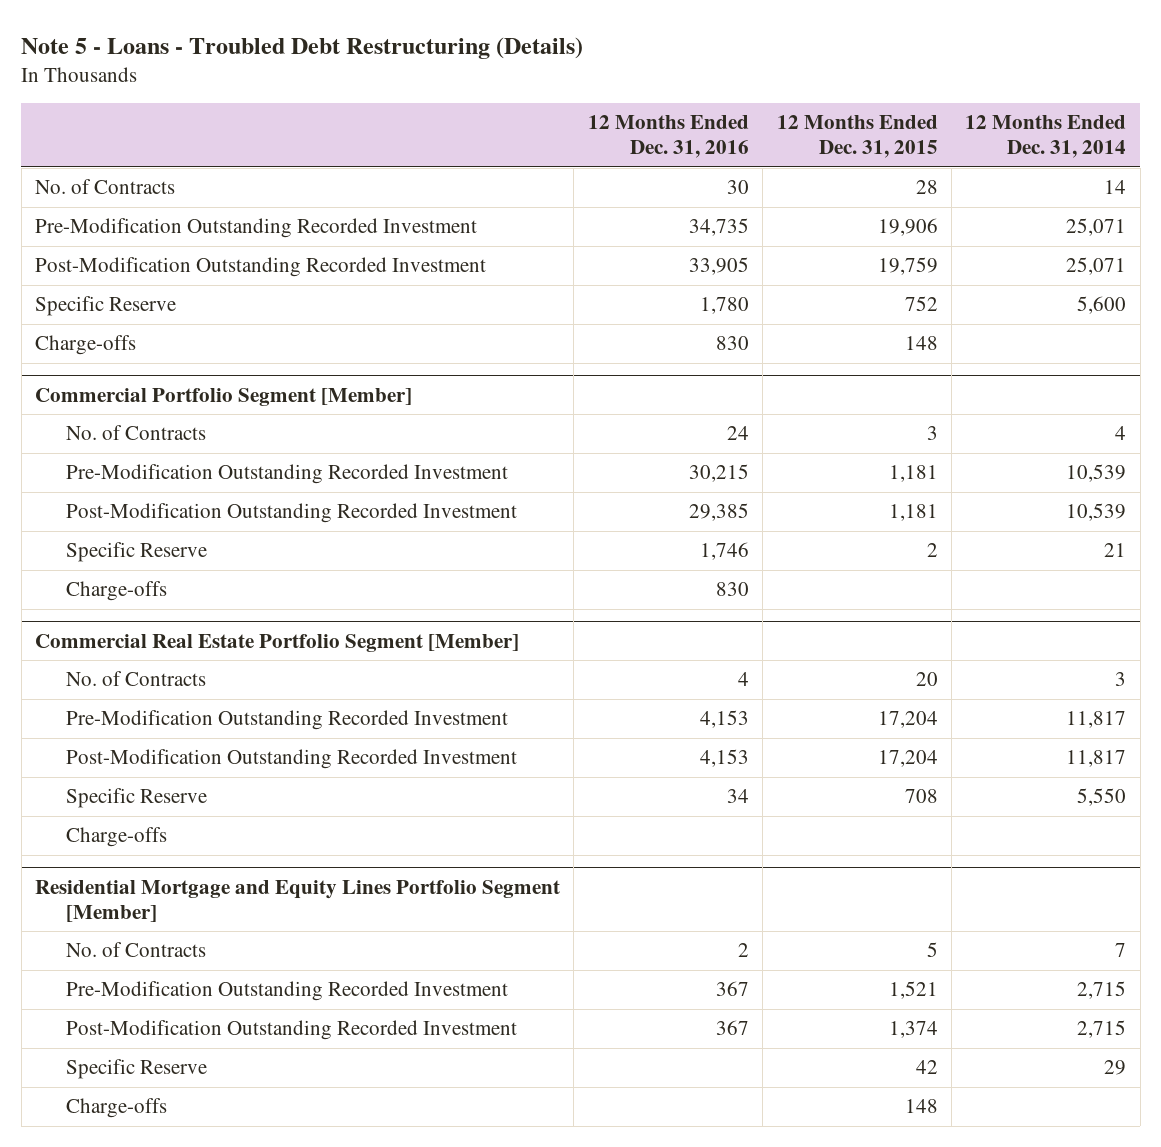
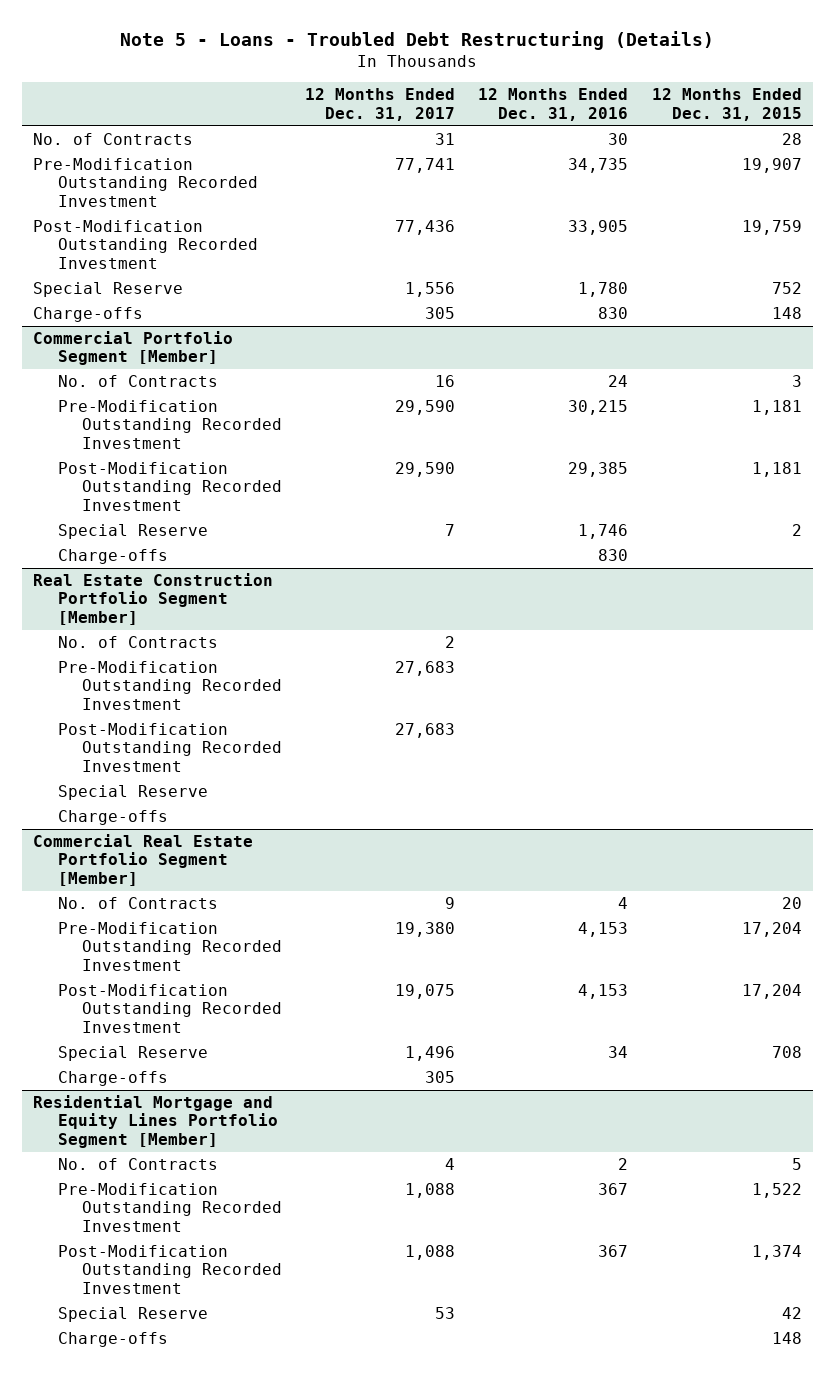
[965,115,1127,159] 12 Months Ended Dec. 31, 2014 -> none
none -> [305,88,456,121] 12 Months Ended Dec. 31, 2017
[877,218,938,237] 19,906 -> [741,158,802,174] 19,907
[35,296,177,317] Specific Reserve -> [33,282,184,298] Special Reserve
[65,542,207,563] Specific Reserve -> [57,524,208,540] Special Reserve
none -> [33,573,274,625] Real Estate Construction Portfolio Segment [Member]
none -> [57,636,218,649] No. of Contracts
none -> [57,661,283,710] Pre-Modification Outstanding Recorded Investment
none -> [57,723,283,772] Post-Modification Outstanding Recorded Investment
none -> [57,785,208,801] Special Reserve
none -> [57,810,168,826] Charge-offs
[65,788,207,809] Specific Reserve -> [57,1046,208,1062] Special Reserve
[888,981,938,1000] 1,521 -> [751,1183,802,1199] 1,522
[65,1059,207,1080] Specific Reserve -> none
none -> [57,1307,208,1323] Special Reserve

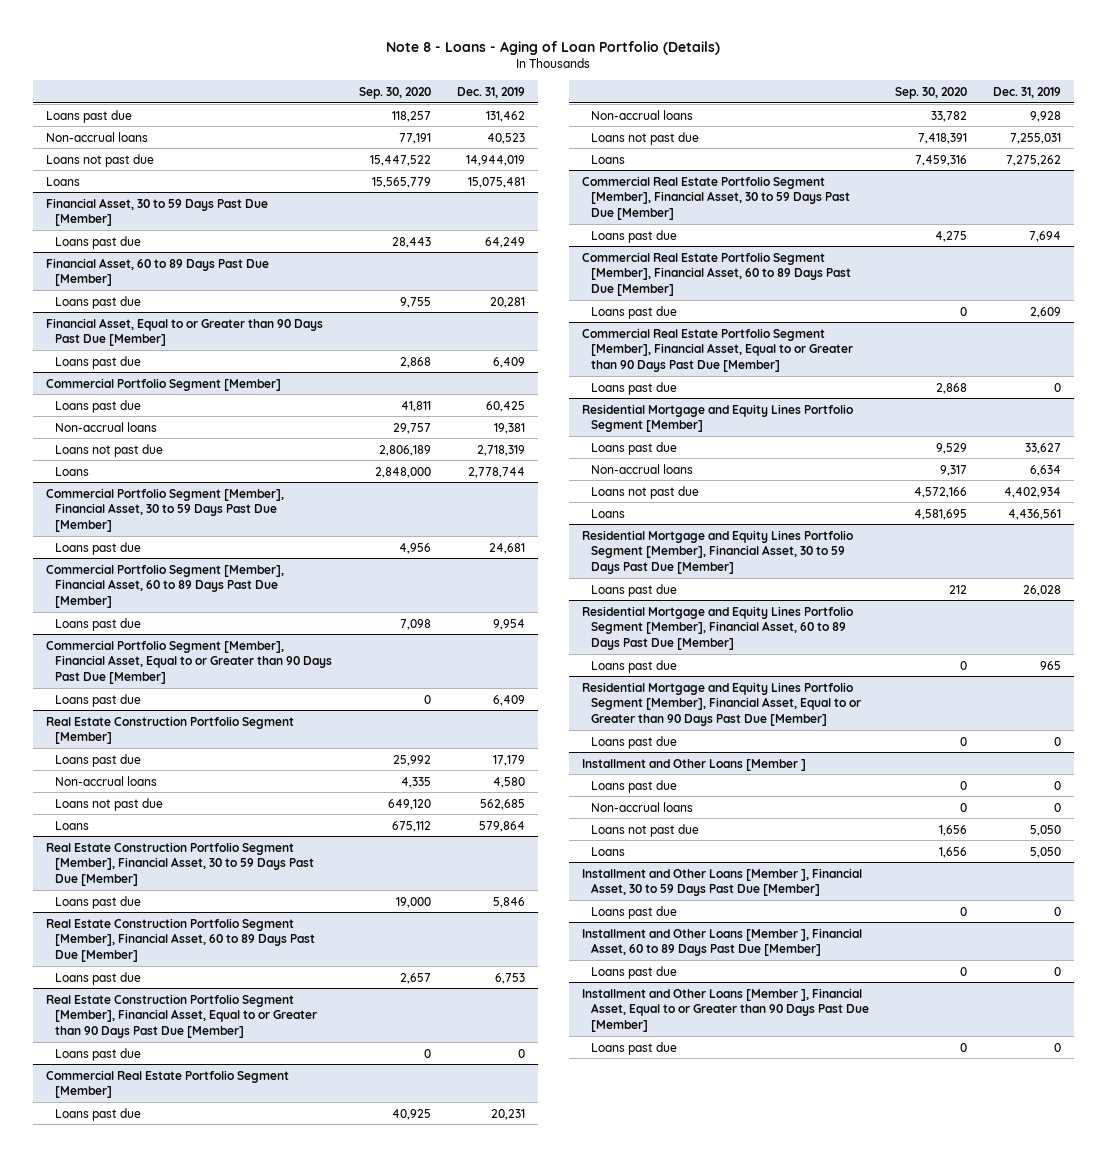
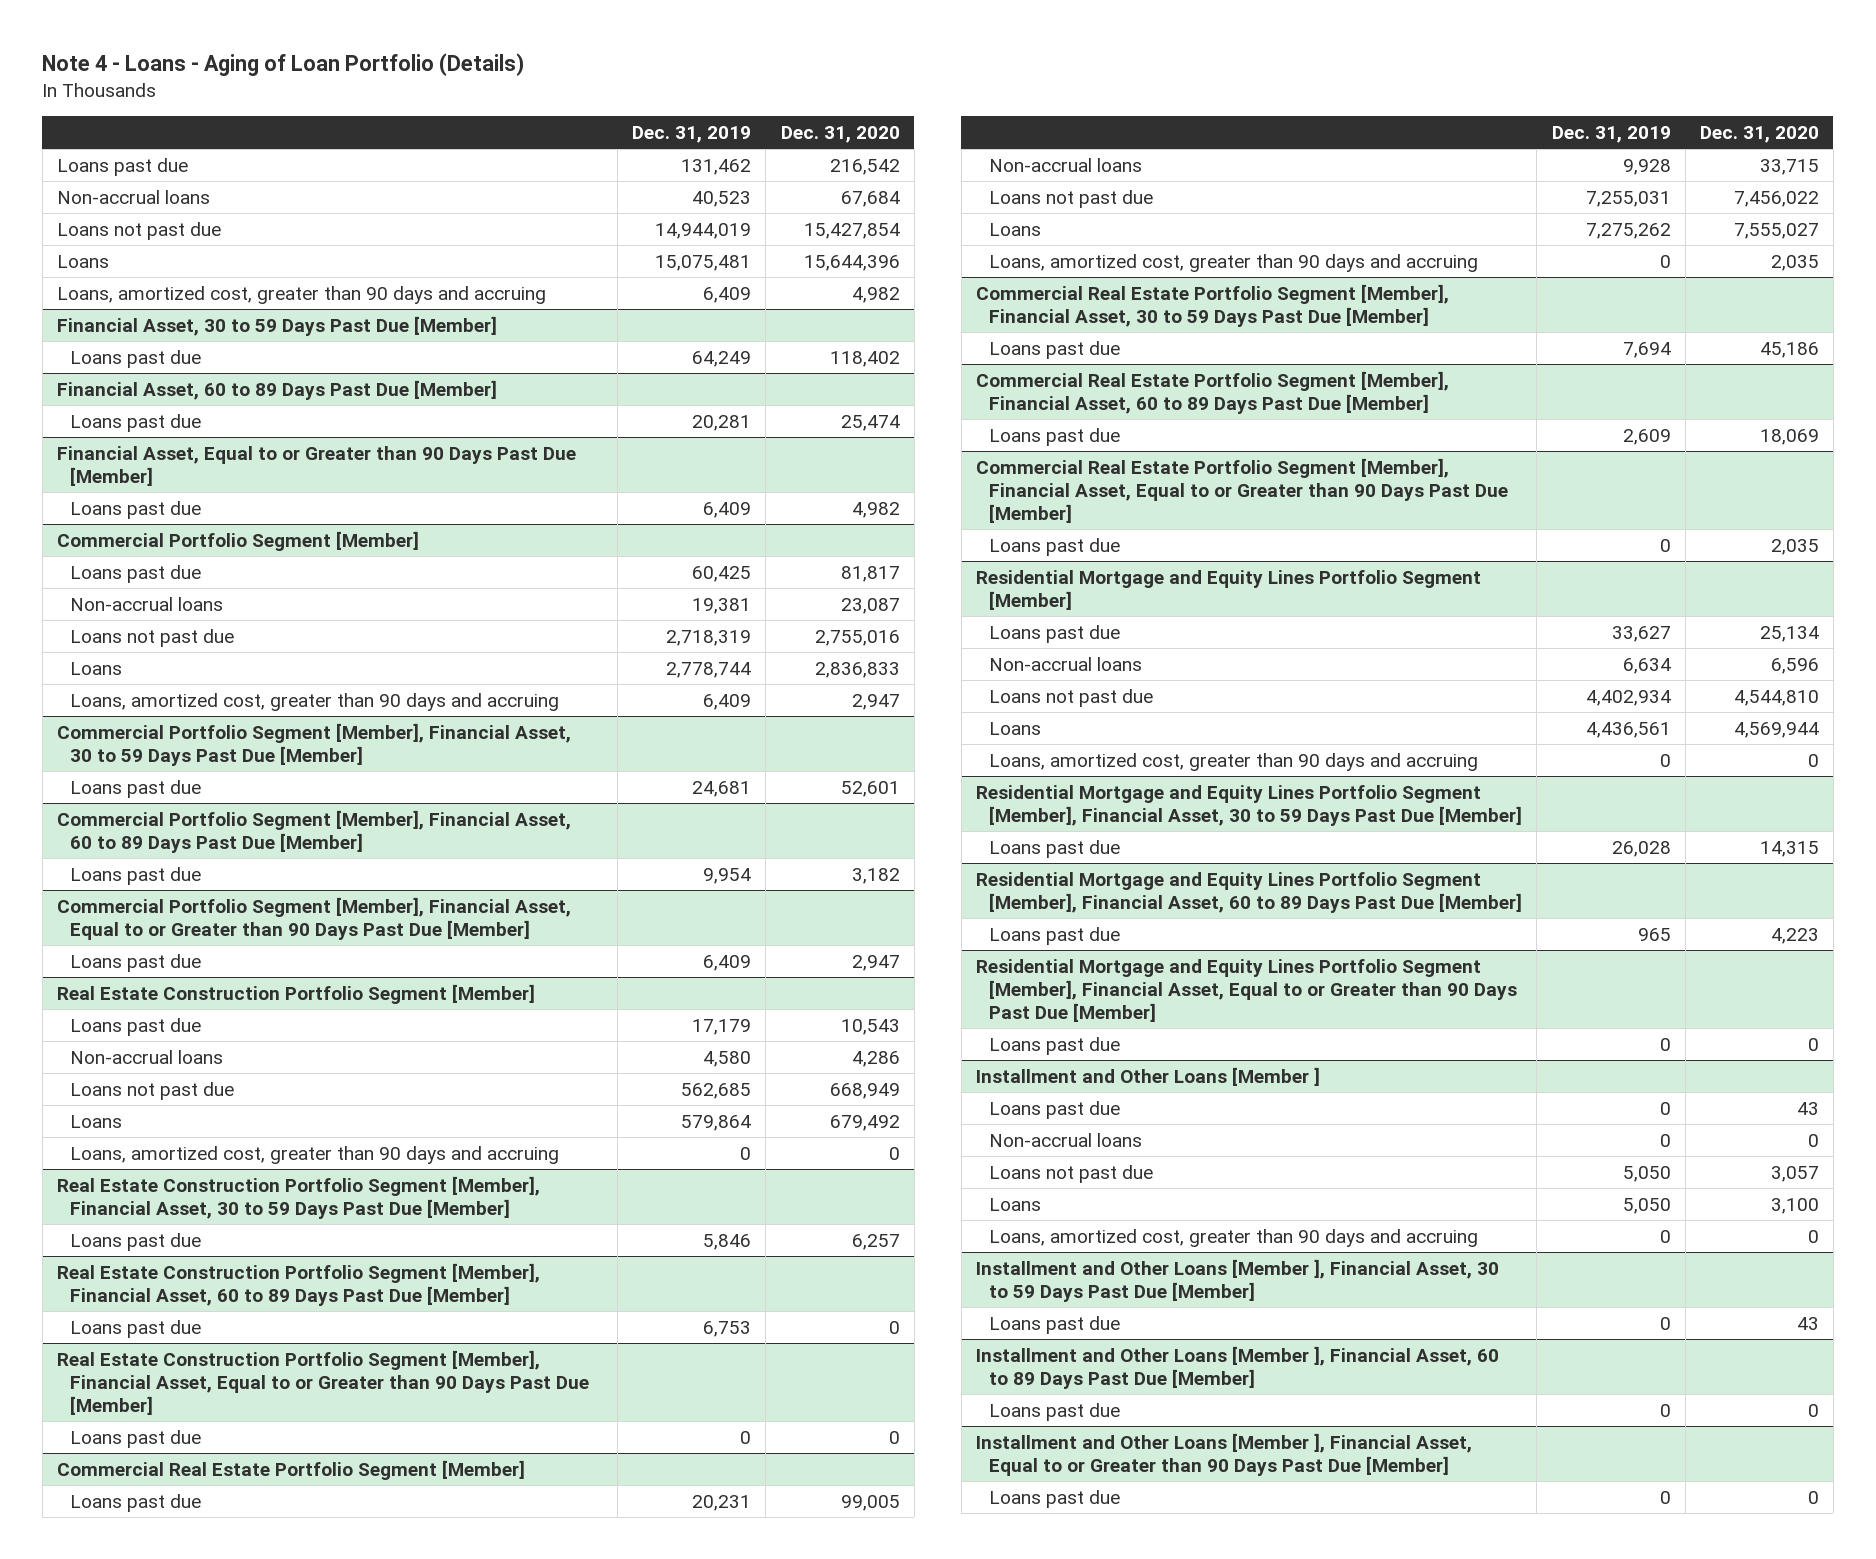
[386,40,721,55] Note 8 - Loans - Aging of Loan Portfolio (Details) -> [42,53,525,77] Note 4 - Loans - Aging of Loan Portfolio (Details)
[359,86,432,99] Sep. 30, 2020 -> none
none -> [780,125,900,143] Dec. 31, 2020
none -> [56,285,546,304] Loans, amortized cost, greater than 90 days and accruing
none -> [70,692,560,711] Loans, amortized cost, greater than 90 days and accruing
none -> [70,1145,560,1164] Loans, amortized cost, greater than 90 days and accruing
none -> [989,253,1479,272] Loans, amortized cost, greater than 90 days and accruing
none -> [989,752,1479,771] Loans, amortized cost, greater than 90 days and accruing
none -> [989,1228,1479,1247] Loans, amortized cost, greater than 90 days and accruing

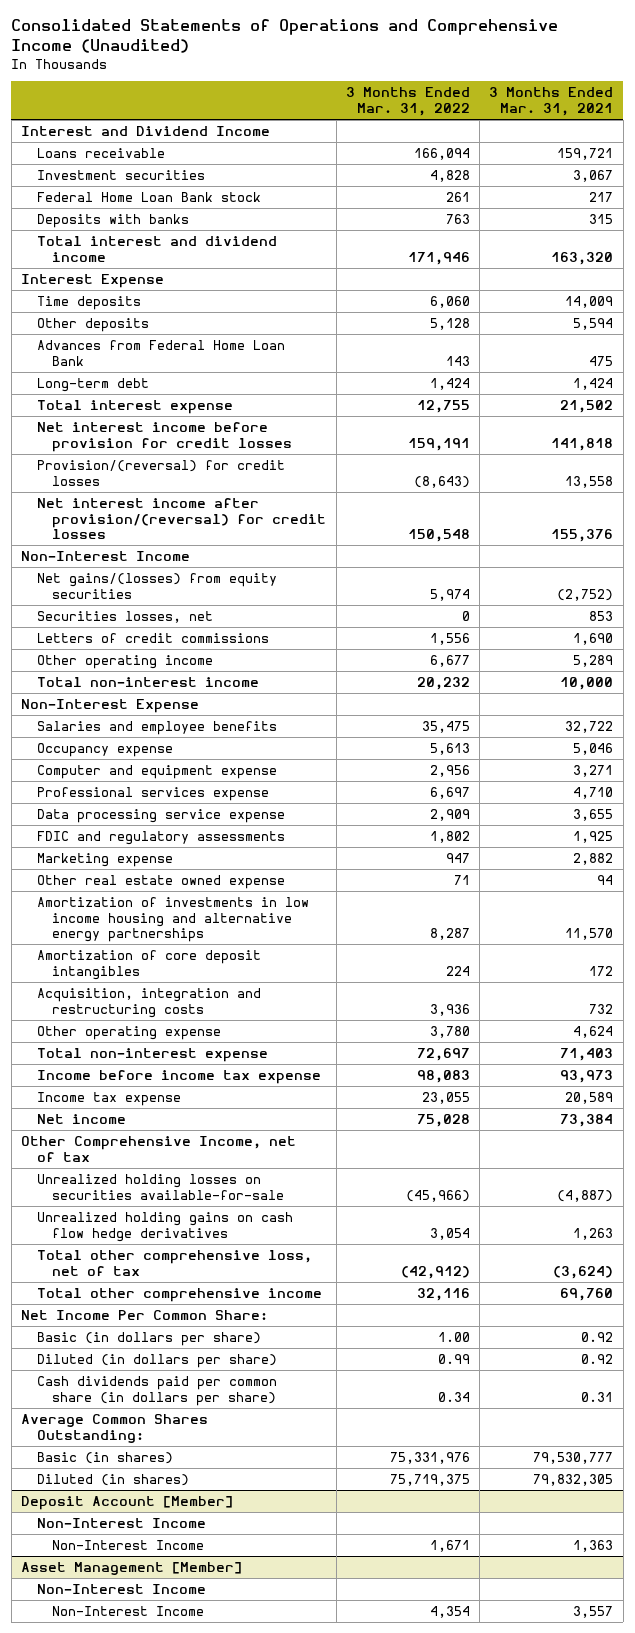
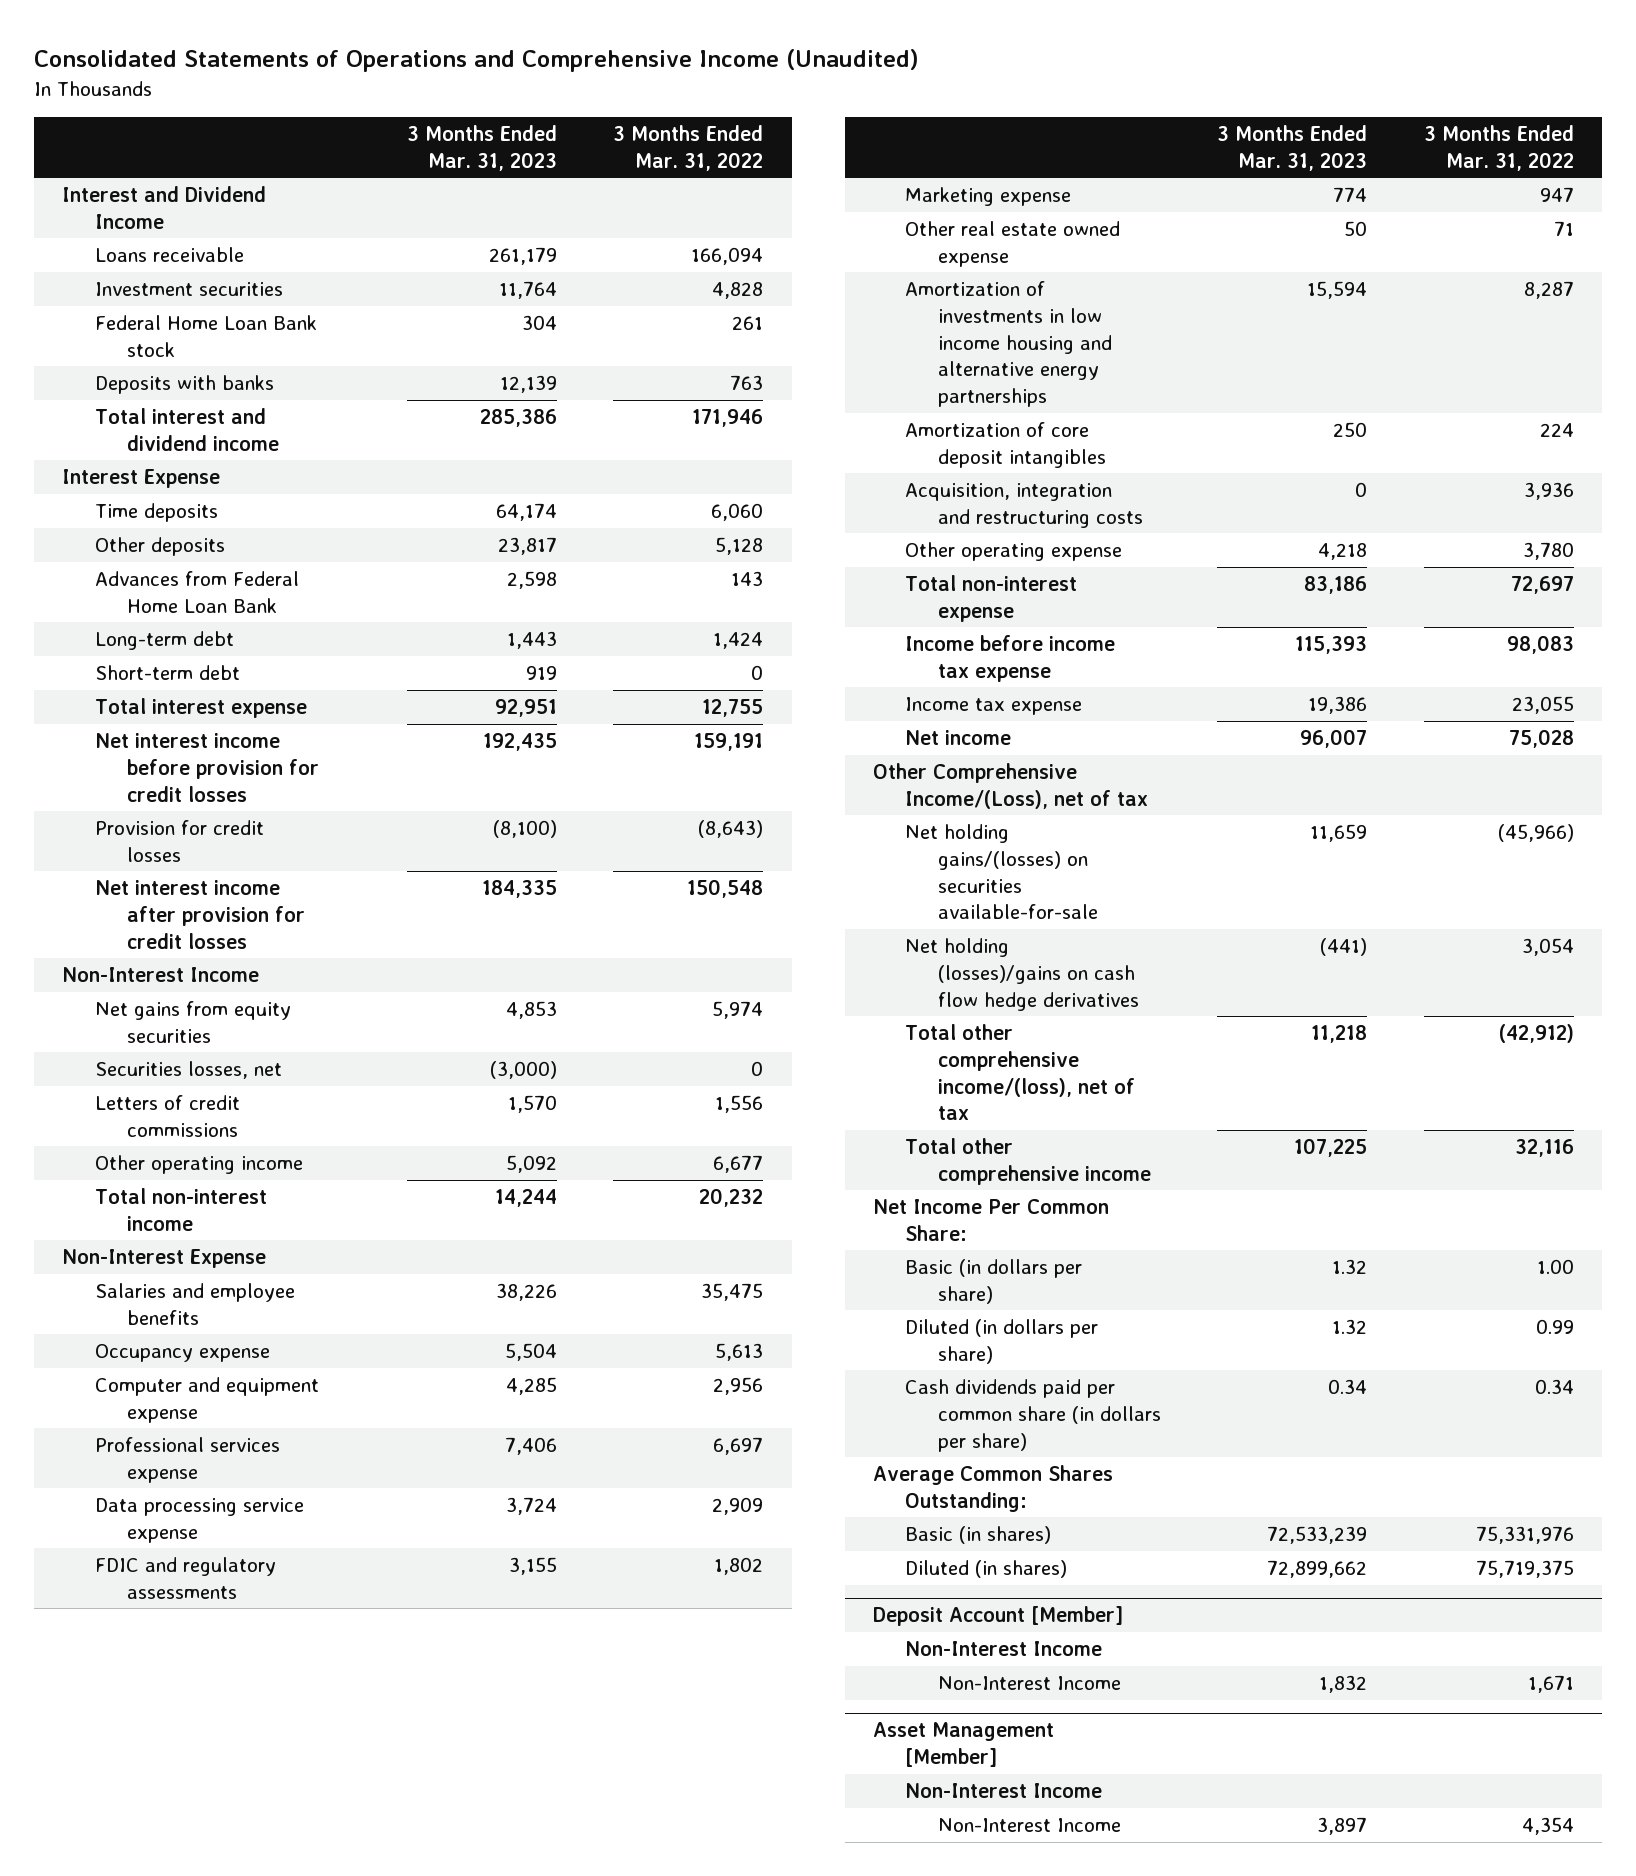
[489,87,614,116] 3 Months Ended Mar. 31, 2021 -> none
none -> [406,125,557,171] 3 Months Ended Mar. 31, 2023
none -> [94,665,240,681] Short-term debt
[36,459,285,486] Provision/(reversal) for credit losses -> [94,820,264,862] Provision for credit losses
[36,497,327,540] Net interest income after provision/(reversal) for credit losses -> [94,880,306,949] Net interest income after provision for credit losses
[36,572,277,599] Net gains/(losses) from equity securities -> [94,1001,291,1043] Net gains from equity securities
[21,1135,297,1162] Other Comprehensive Income, net of tax -> [872,763,1149,809] Other Comprehensive Income/(Loss), net of tax
[36,1173,285,1200] Unrealized holding losses on securities available-for-sale -> [905,824,1098,920] Net holding gains/(losses) on securities available-for-sale
[36,1211,293,1242] Unrealized holding gains on cash flow hedge derivatives -> [905,938,1139,1011] Net holding (losses)/gains on cash flow hedge derivatives
[36,1249,312,1276] Total other comprehensive loss, net of tax -> [905,1024,1135,1121] Total other comprehensive income/(loss), net of tax

